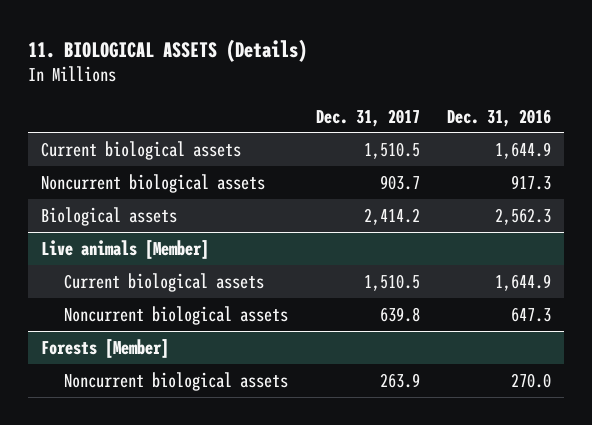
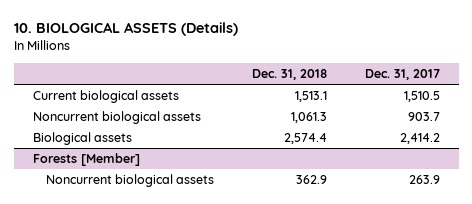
[27,38,307,62] 11. BIOLOGICAL ASSETS (Details) -> [13,22,238,37] 10. BIOLOGICAL ASSETS (Details)
[446,108,551,127] Dec. 31, 2016 -> none
none -> [251,69,327,81] Dec. 31, 2018
[41,239,210,259] Live animals [Member] -> none
[64,272,265,292] Current biological assets -> none
[64,305,289,325] Noncurrent biological assets -> none

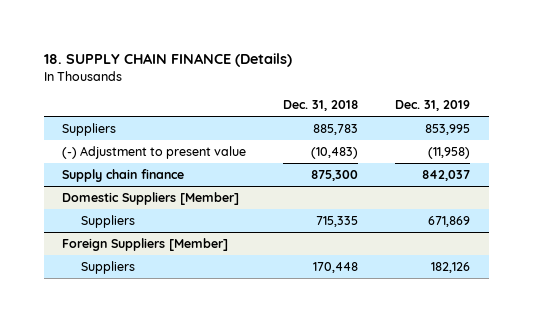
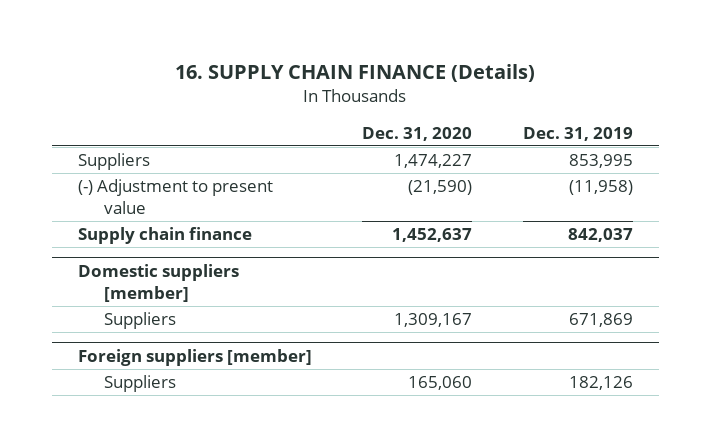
[43,52,292,67] 18. SUPPLY CHAIN FINANCE (Details) -> [175,63,536,82] 16. SUPPLY CHAIN FINANCE (Details)
[283,100,359,112] Dec. 31, 2018 -> none
none -> [362,126,473,141] Dec. 31, 2020
[62,191,240,205] Domestic Suppliers [Member] -> [77,264,239,302] Domestic suppliers [member]
[62,237,229,251] Foreign Suppliers [Member] -> [77,349,312,367] Foreign suppliers [member]

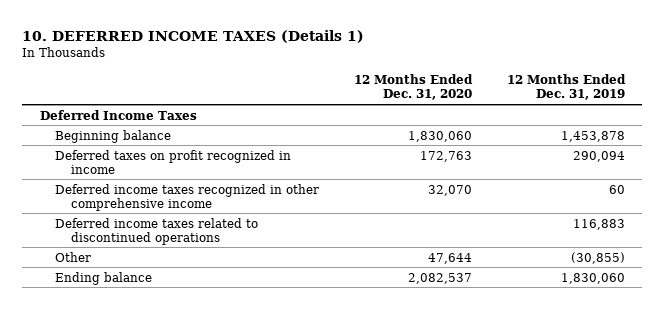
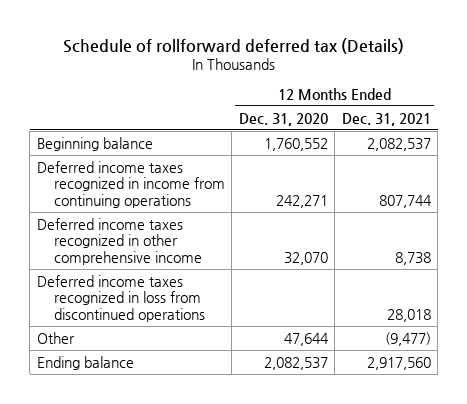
[22,29,365,43] 10. DEFERRED INCOME TAXES (Details 1) -> [62,37,404,54] Schedule of rollforward deferred tax (Details)
[507,74,627,101] 12 Months Ended Dec. 31, 2019 -> none
none -> [341,112,431,126] Dec. 31, 2021
[39,109,197,120] Deferred Income Taxes -> none
[408,130,473,142] 1,830,060 -> [263,137,328,151] 1,760,552
[55,149,292,174] Deferred taxes on profit recognized in income -> [36,160,225,208] Deferred income taxes recognized in income from continuing operations
[420,150,473,162] 172,763 -> [275,194,328,208] 242,271
[55,217,259,245] Deferred income taxes related to discontinued operations -> [36,274,205,322] Deferred income taxes recognized in loss from discontinued operations

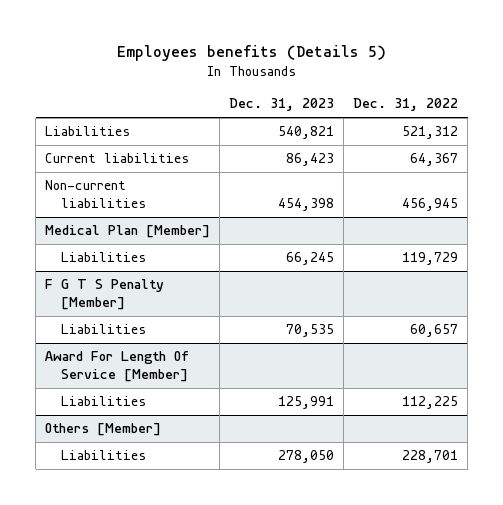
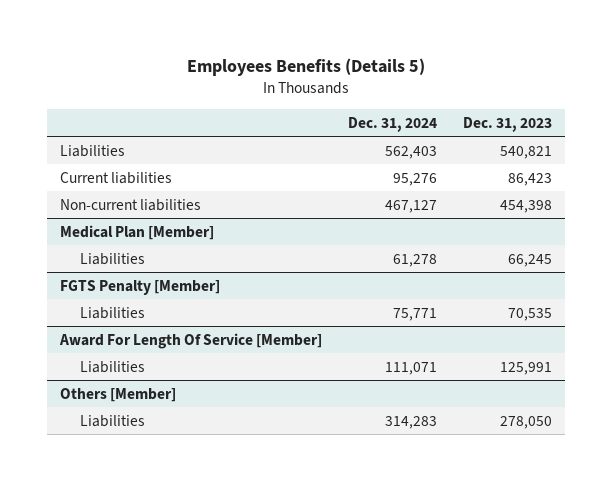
[116,45,386,62] Employees benefits (Details 5) -> [187,57,426,76] Employees Benefits (Details 5)
[353,98,459,112] Dec. 31, 2022 -> none
none -> [348,116,438,132] Dec. 31, 2024
[45,279,165,310] F G T S Penalty [Member] -> [60,279,221,295] FGTS Penalty [Member]

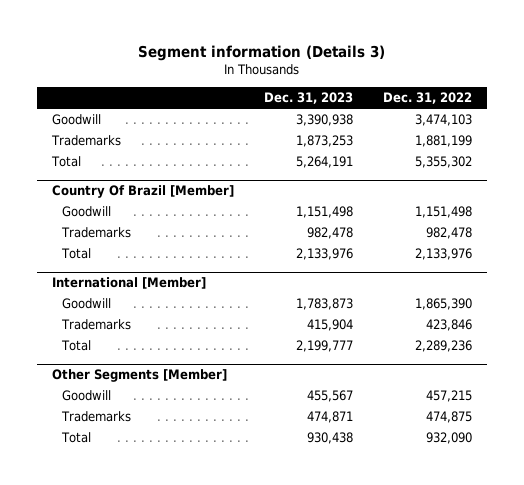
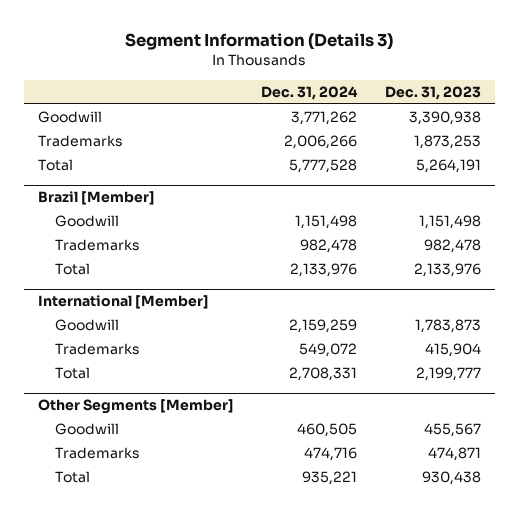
[137,44,385,61] Segment information (Details 3) -> [125,33,394,51] Segment Information (Details 3)
[382,92,472,105] Dec. 31, 2022 -> none
none -> [261,85,359,100] Dec. 31, 2024
[51,185,234,199] Country Of Brazil [Member] -> [37,191,155,206] Brazil [Member]

